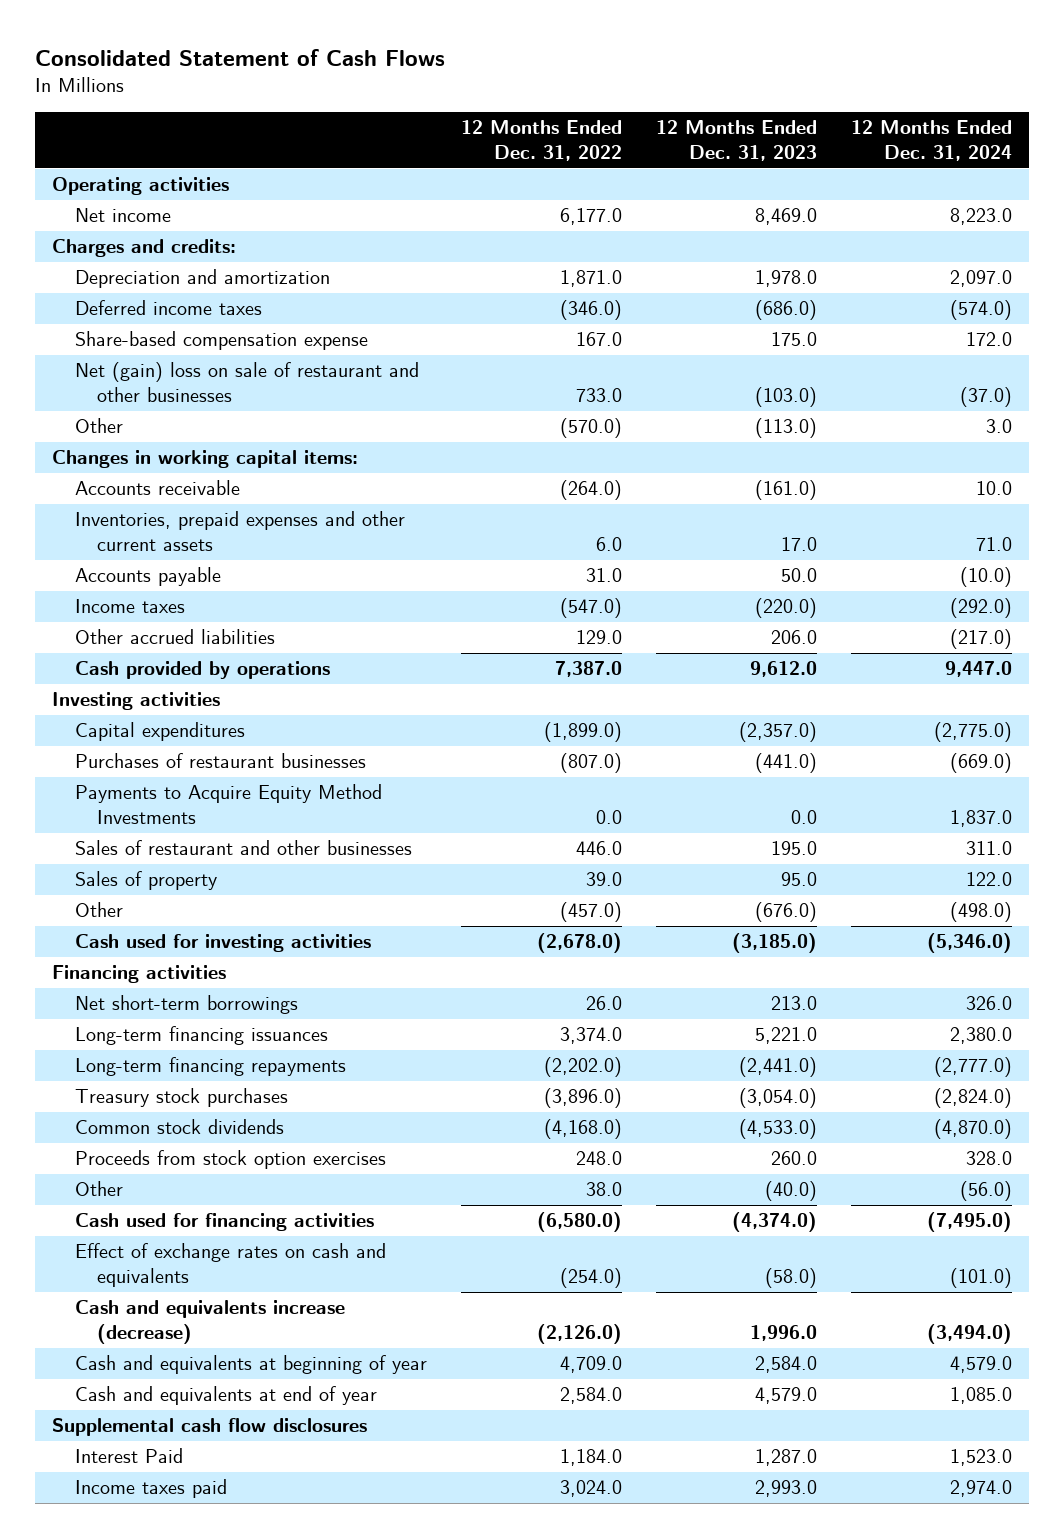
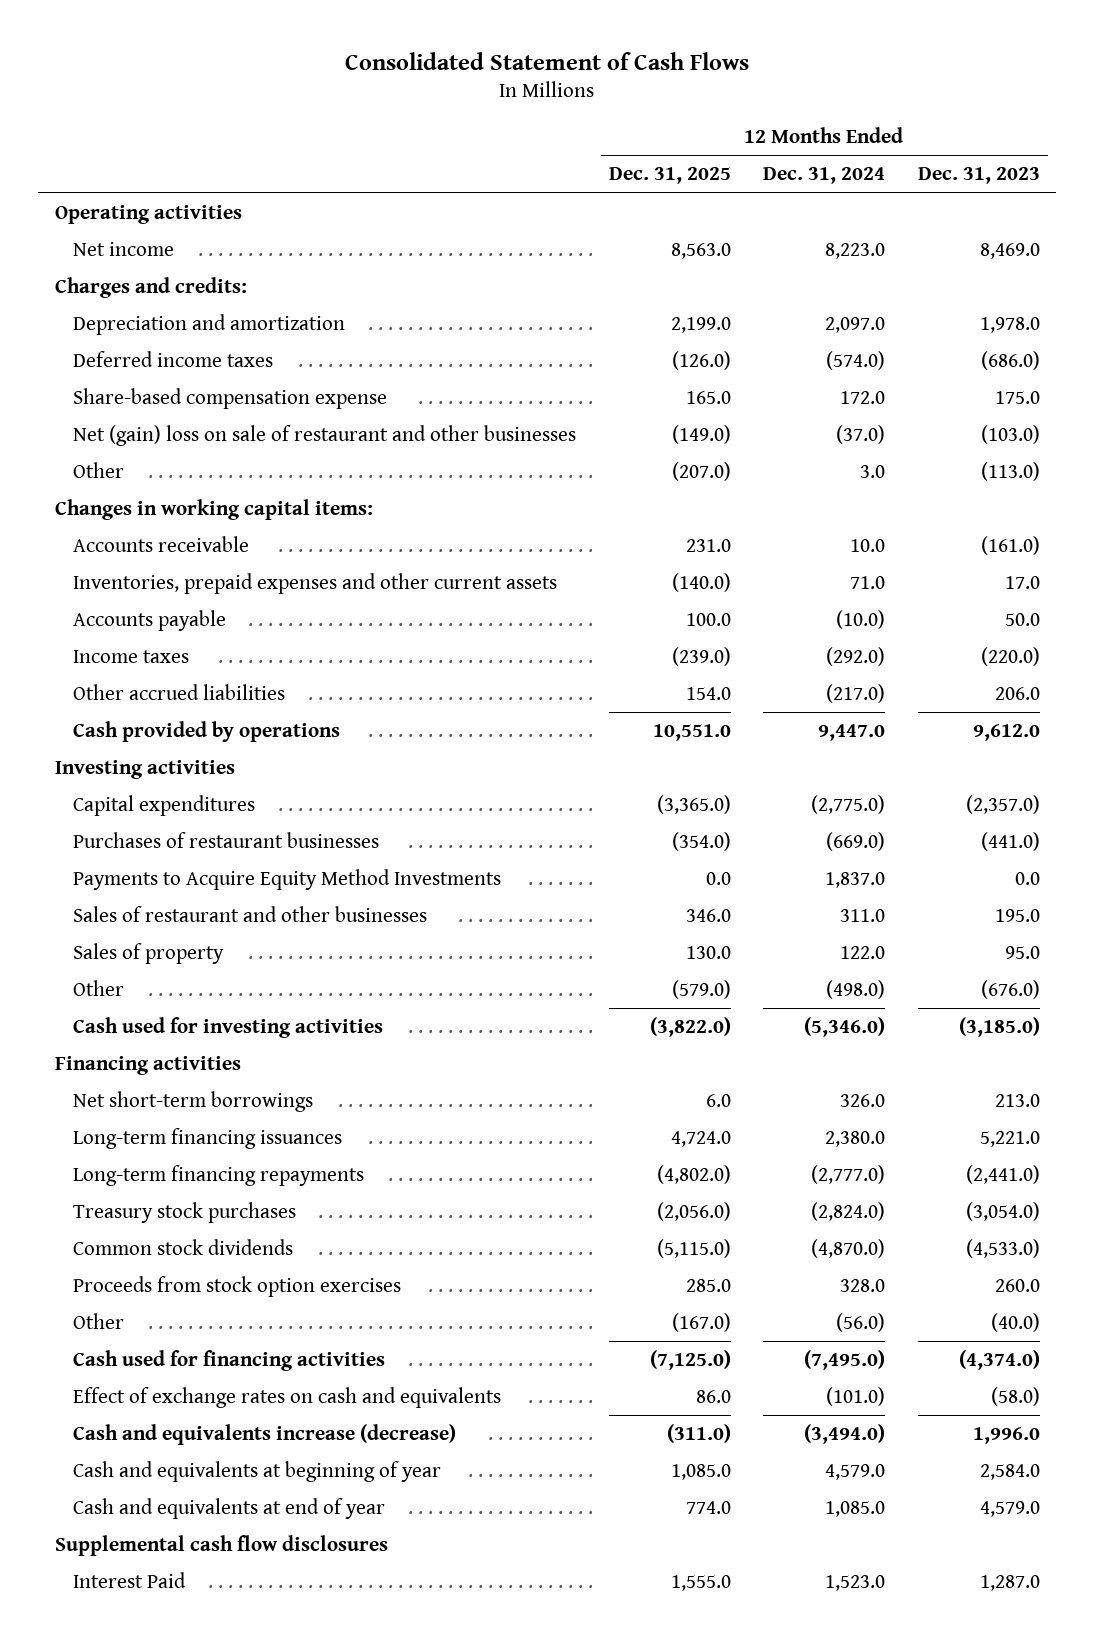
[460,120,622,161] 12 Months Ended Dec. 31, 2022 -> none
none -> [608,167,731,185] Dec. 31, 2025
[74,1479,227,1499] Income taxes paid -> none

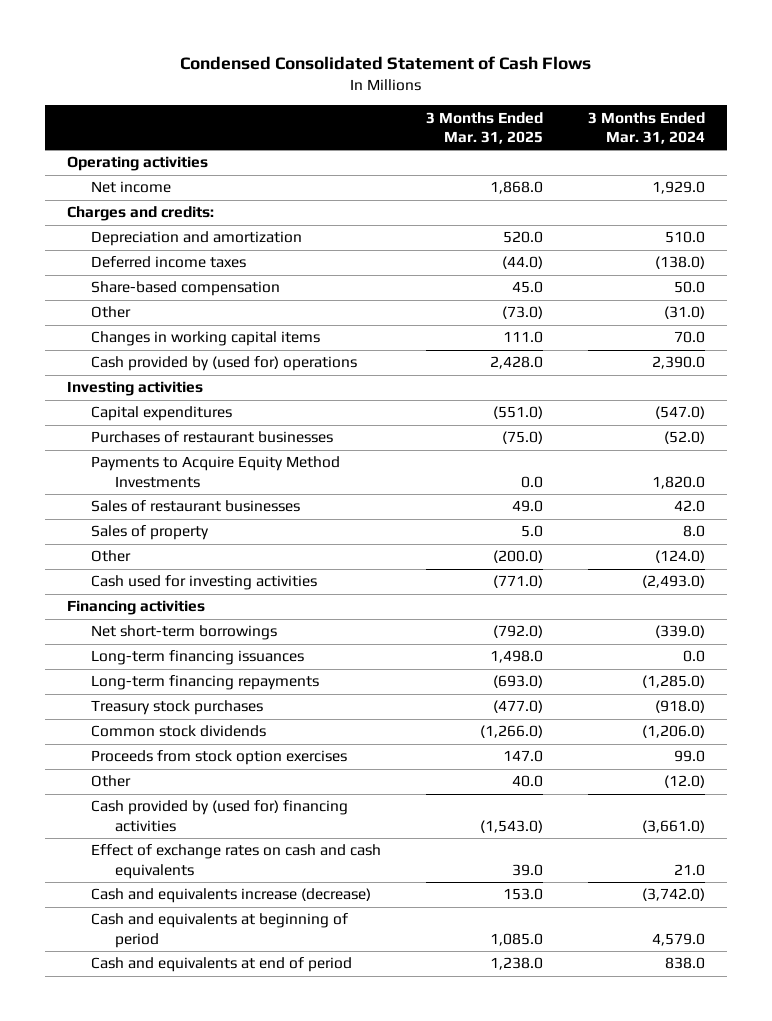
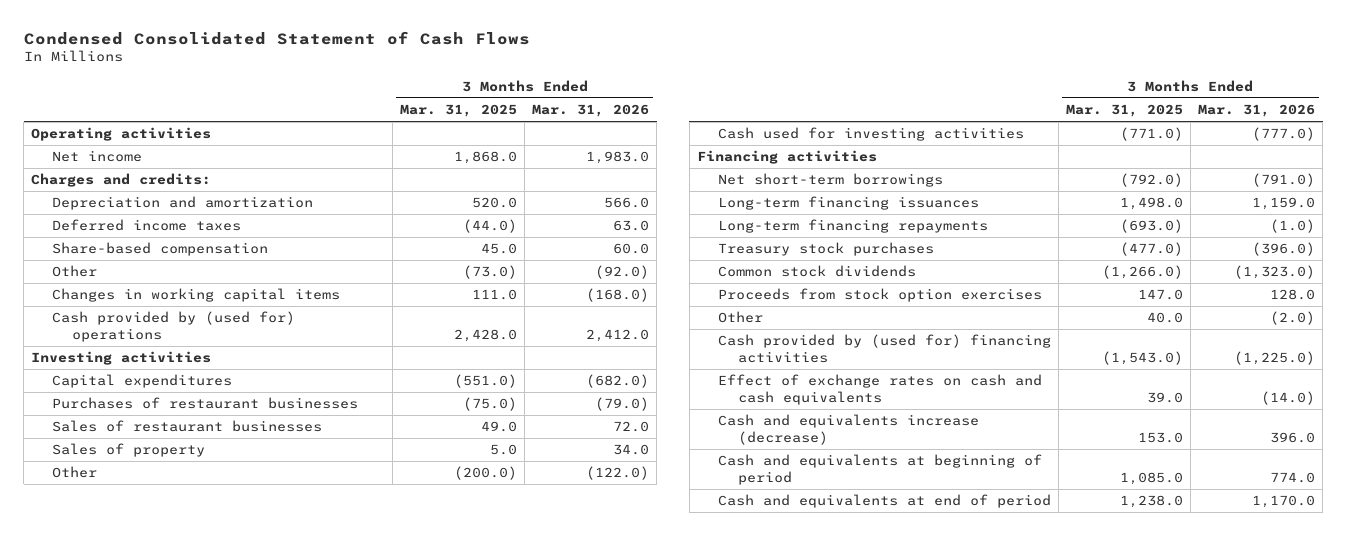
[587,111,705,144] 3 Months Ended Mar. 31, 2024 -> none
none -> [532,104,650,118] Mar. 31, 2026
[91,456,341,488] Payments to Acquire Equity Method Investments -> none

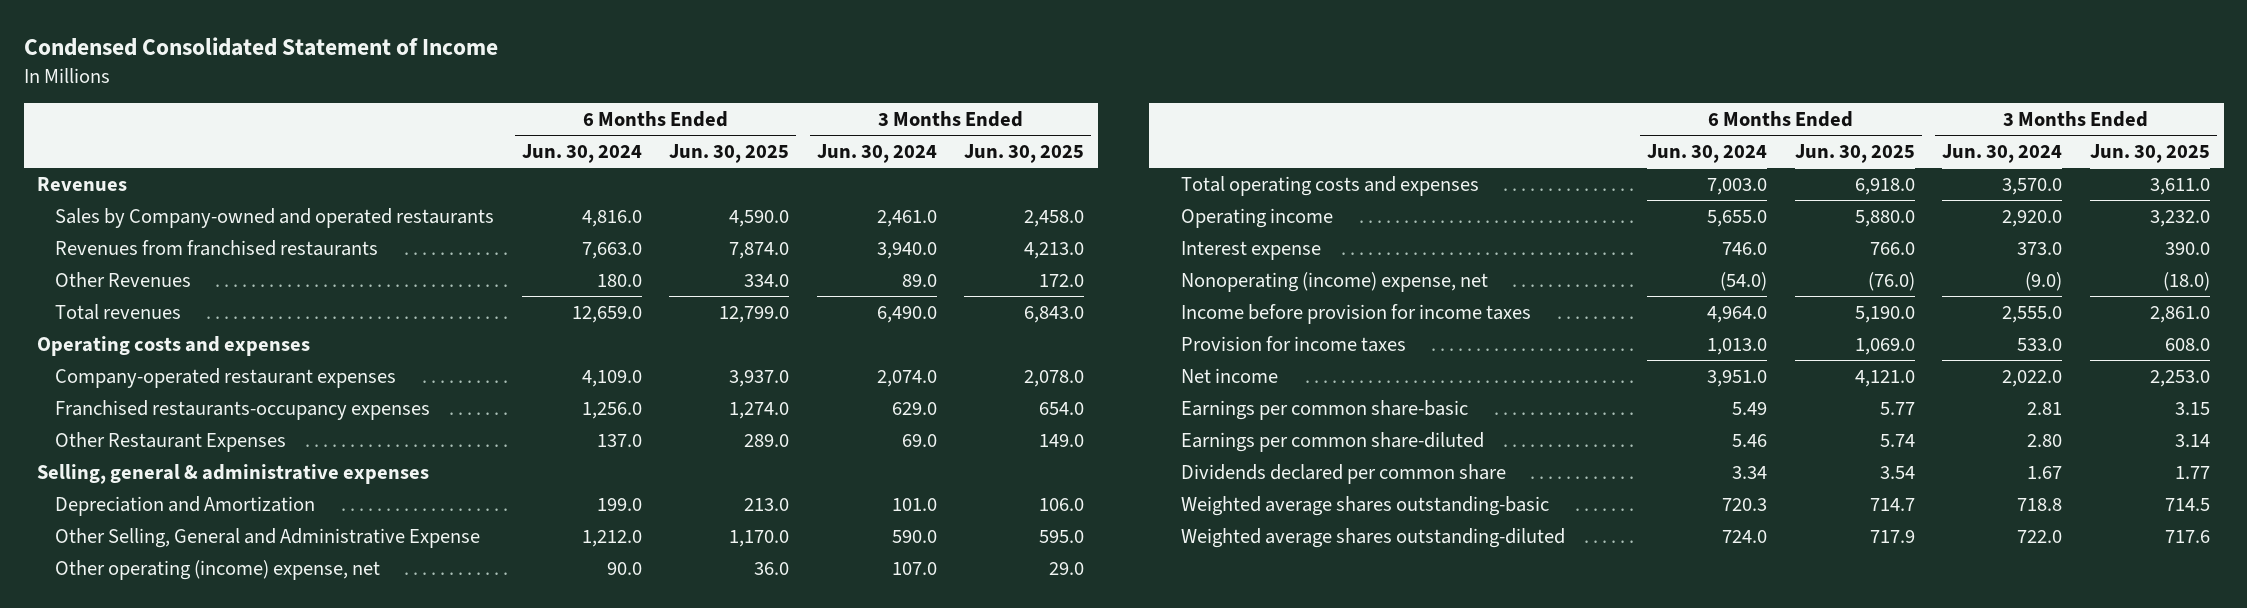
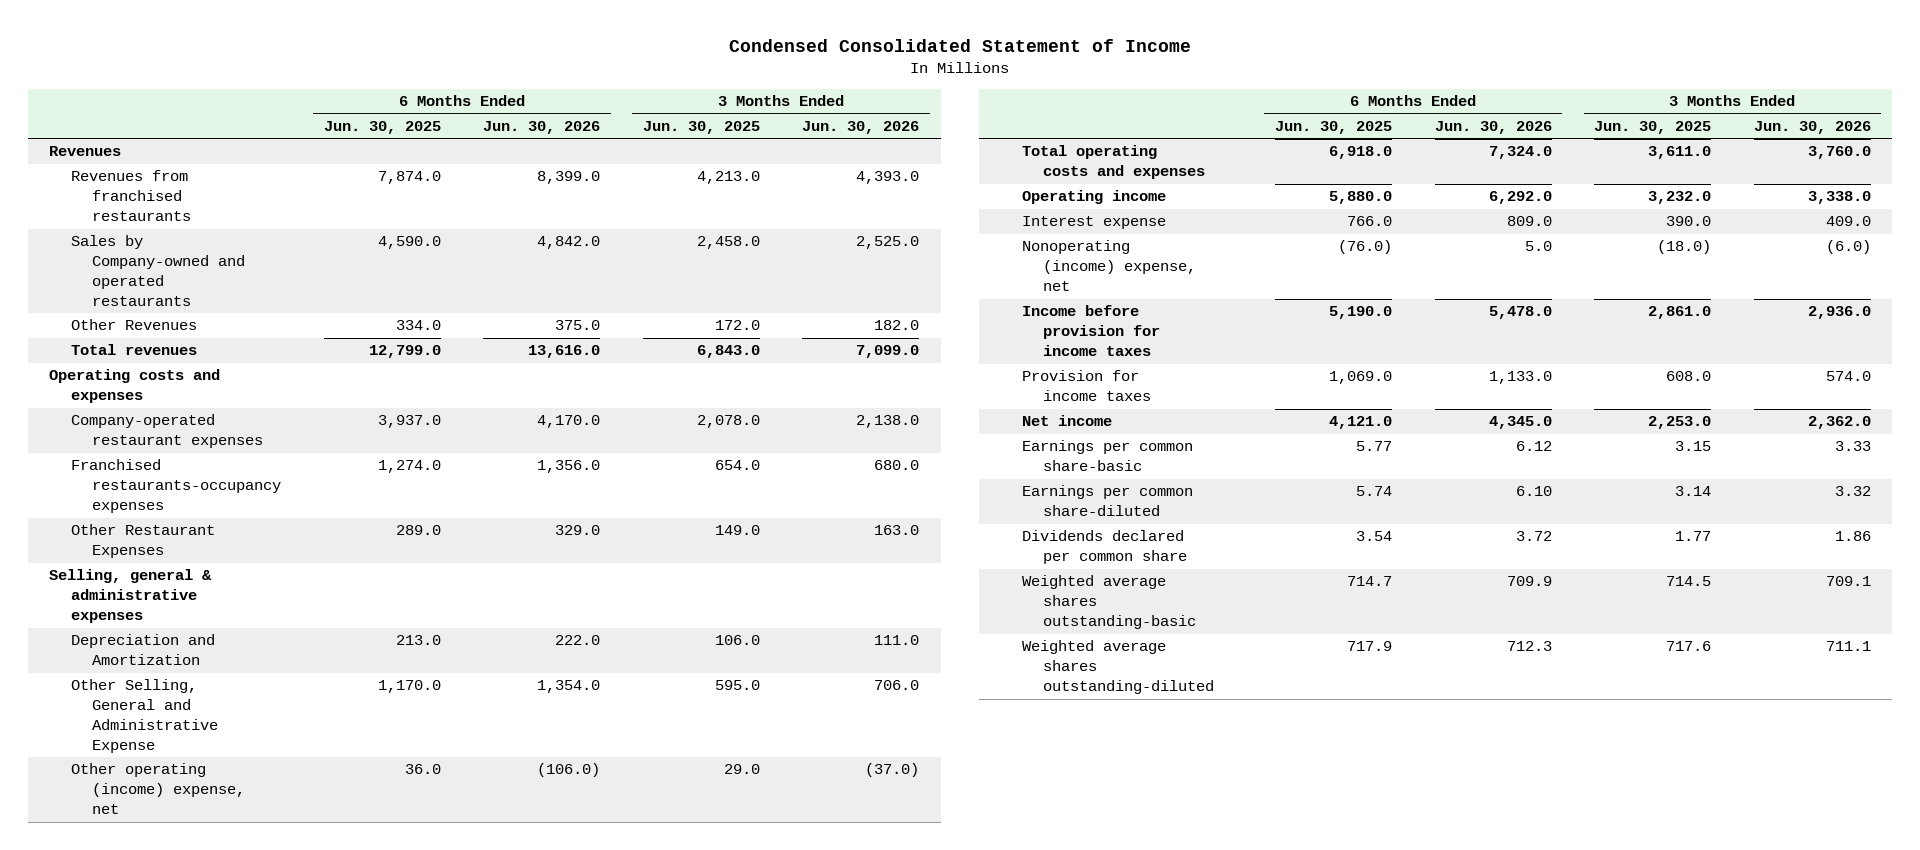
[521,143,642,163] Jun. 30, 2024 -> none
[816,143,937,163] Jun. 30, 2024 -> none
none -> [483,120,601,134] Jun. 30, 2026
none -> [802,120,920,134] Jun. 30, 2026
[55,207,495,228] Sales by Company-owned and operated restaurants -> [70,235,246,307] Sales by Company-owned and operated restaurants

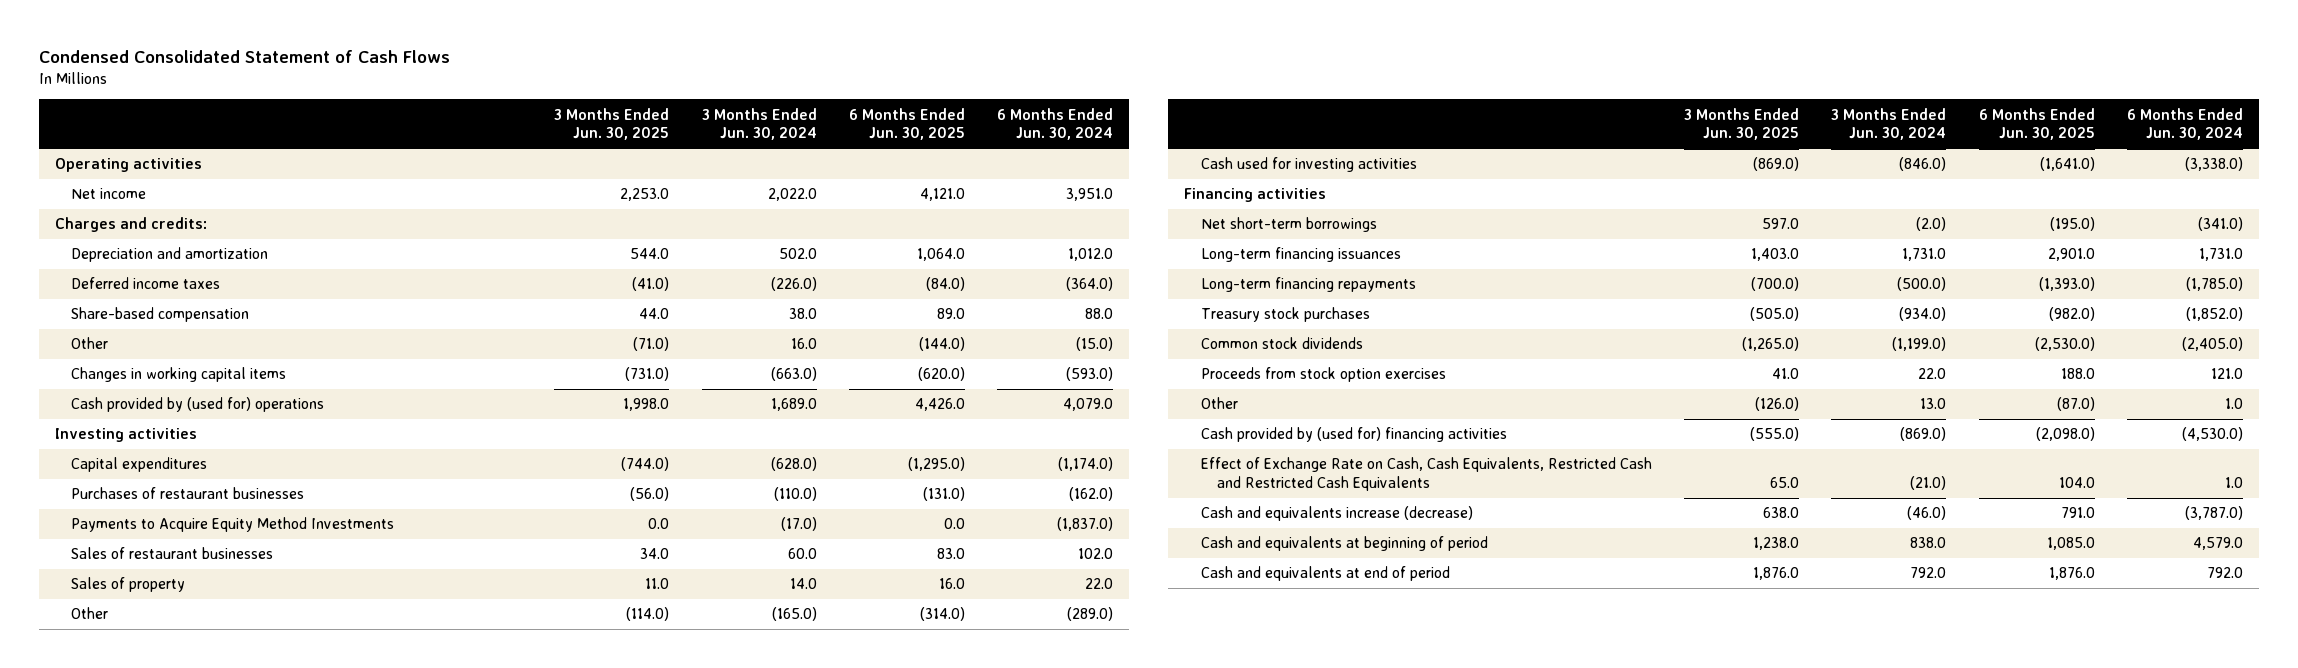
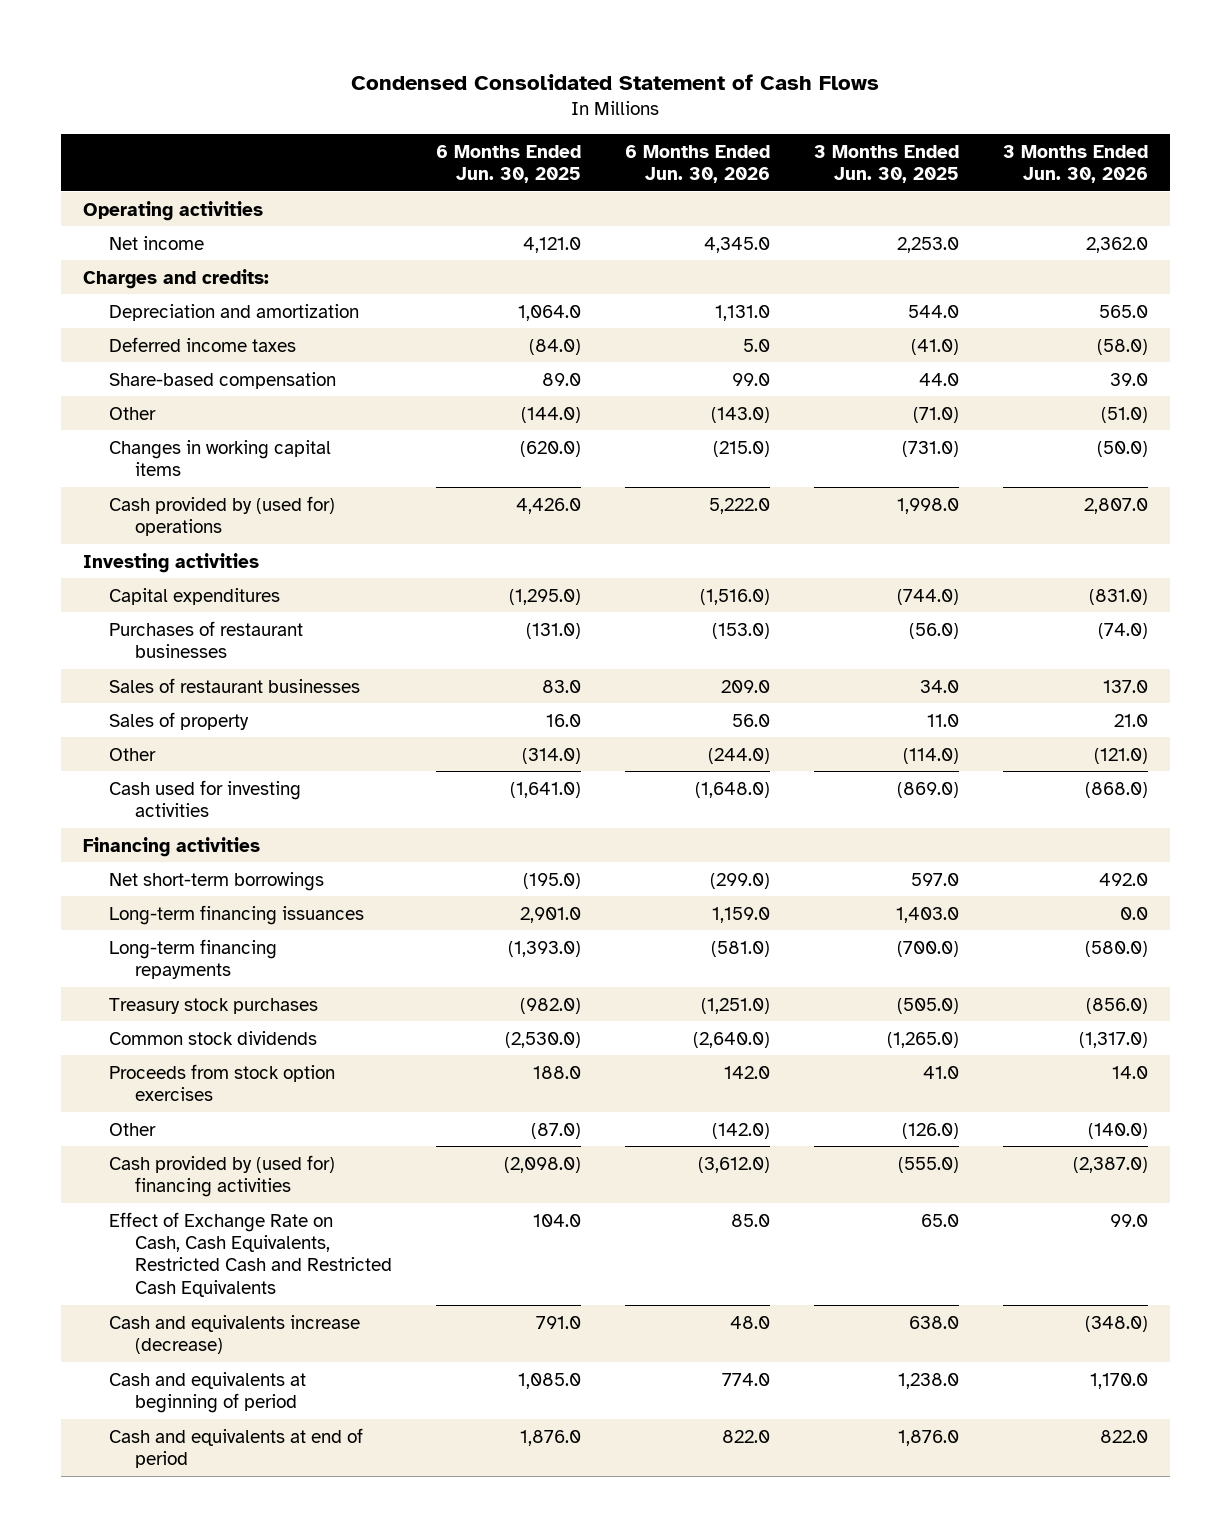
[701,107,817,141] 3 Months Ended Jun. 30, 2024 -> none
[997,107,1114,141] 6 Months Ended Jun. 30, 2024 -> none
none -> [624,144,770,184] 6 Months Ended Jun. 30, 2026
none -> [1002,144,1148,184] 3 Months Ended Jun. 30, 2026
[71,517,395,533] Payments to Acquire Equity Method Investments -> none

